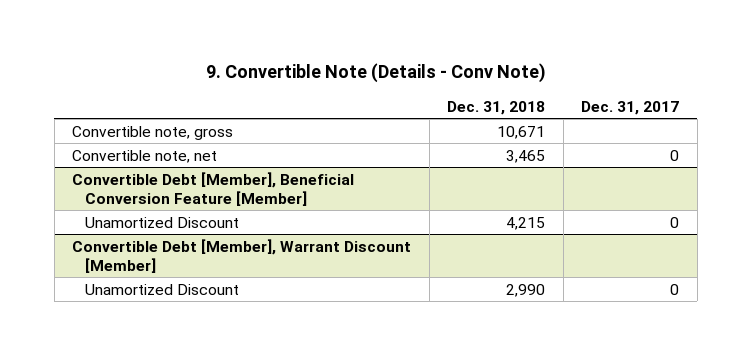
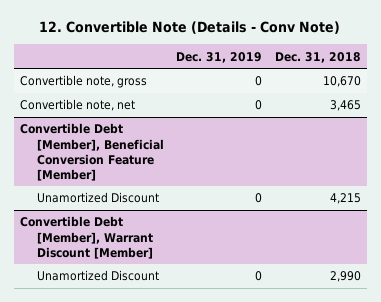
[205,63,546,84] 9. Convertible Note (Details - Conv Note) -> [39,21,341,35] 12. Convertible Note (Details - Conv Note)
[581,100,680,115] Dec. 31, 2017 -> none
none -> [176,51,263,63] Dec. 31, 2019
[497,125,546,139] 10,671 -> [322,76,361,88] 10,670

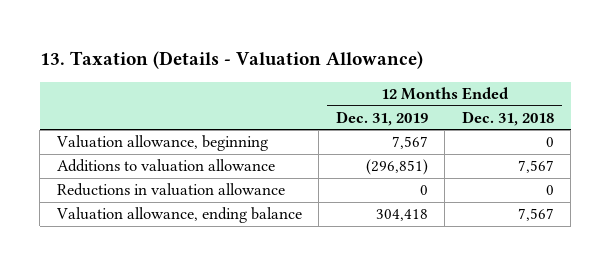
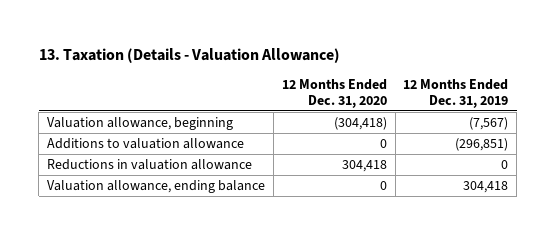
[461,110,554,126] Dec. 31, 2018 -> none
none -> [281,78,387,108] 12 Months Ended Dec. 31, 2020
[391,136,428,150] 7,567 -> [469,117,509,131] (7,567)

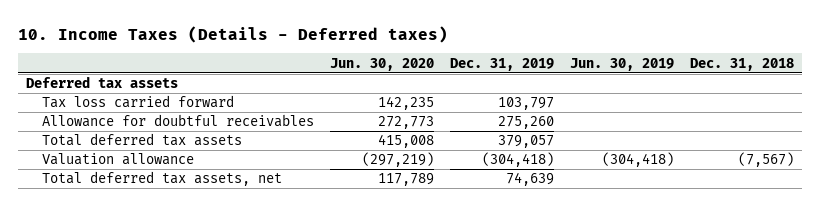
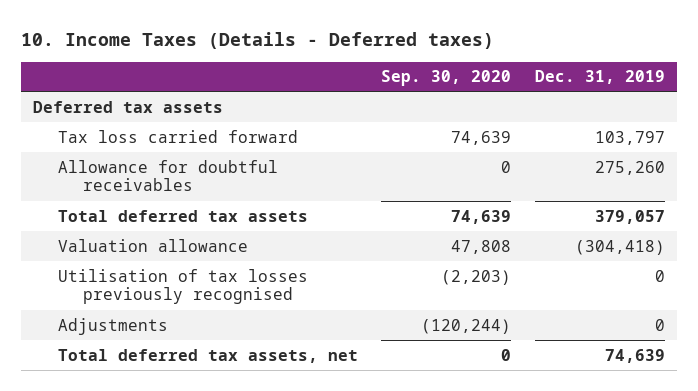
[329,57,434,71] Jun. 30, 2020 -> none
[569,57,674,71] Jun. 30, 2019 -> none
[690,57,795,71] Dec. 31, 2018 -> none
none -> [381,70,512,87] Sep. 30, 2020
none -> [57,268,308,305] Utilisation of tax losses previously recognised
none -> [57,317,168,335] Adjustments

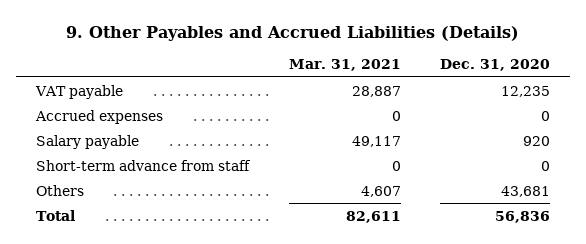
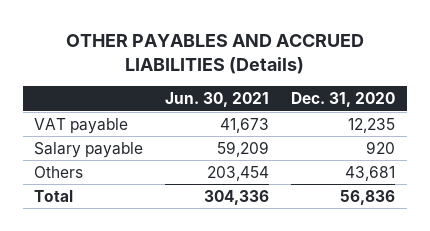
[66,25,520,41] 9. Other Payables and Accrued Liabilities (Details) -> [65,34,364,75] OTHER PAYABLES AND ACCRUED LIABILITIES (Details)
[288,59,401,72] Mar. 31, 2021 -> none
none -> [165,92,270,108] Jun. 30, 2021
[34,109,163,124] Accrued expenses -> none
[35,159,251,171] Short-term advance from staff -> none

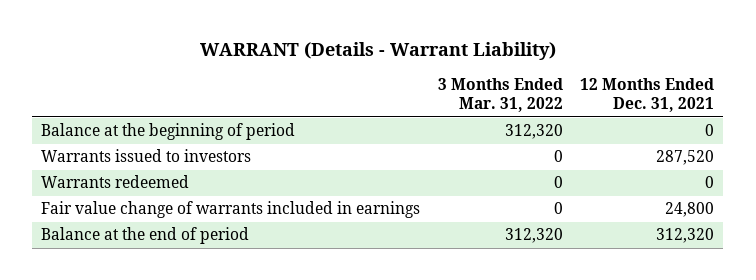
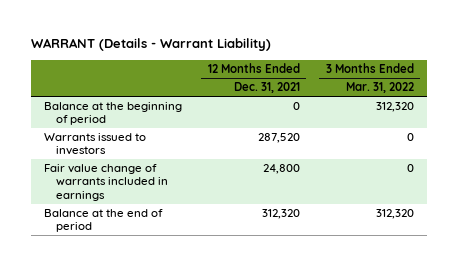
[41,175,190,189] Warrants redeemed -> none

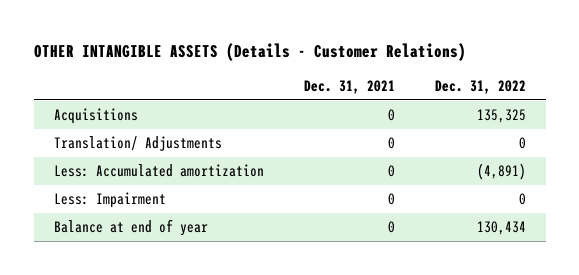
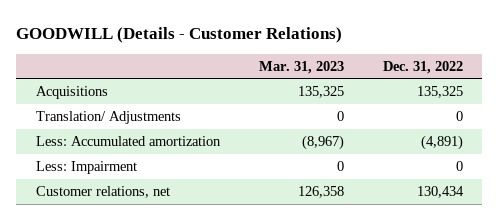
[33,42,466,61] OTHER INTANGIBLE ASSETS (Details - Customer Relations) -> [16,27,343,44] GOODWILL (Details - Customer Relations)
[303,79,395,94] Dec. 31, 2021 -> none
none -> [258,60,344,74] Mar. 31, 2023
[53,219,208,237] Balance at end of year -> [35,186,170,199] Customer relations, net

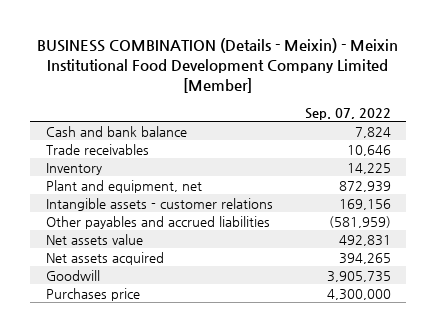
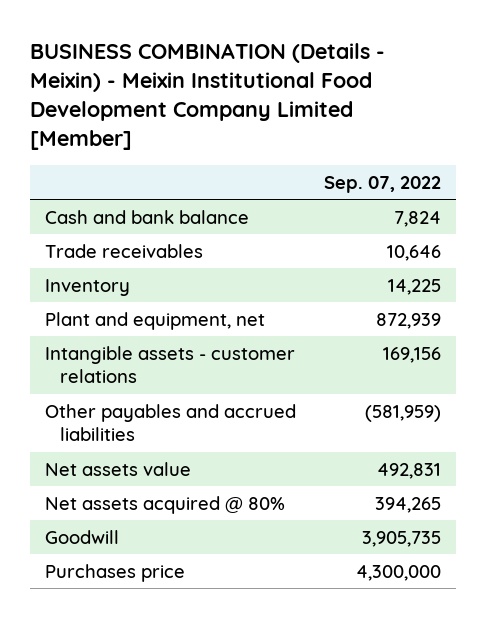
[45,251,164,265] Net assets acquired -> [44,495,285,514] Net assets acquired @ 80%

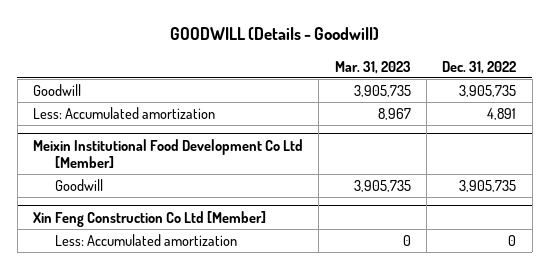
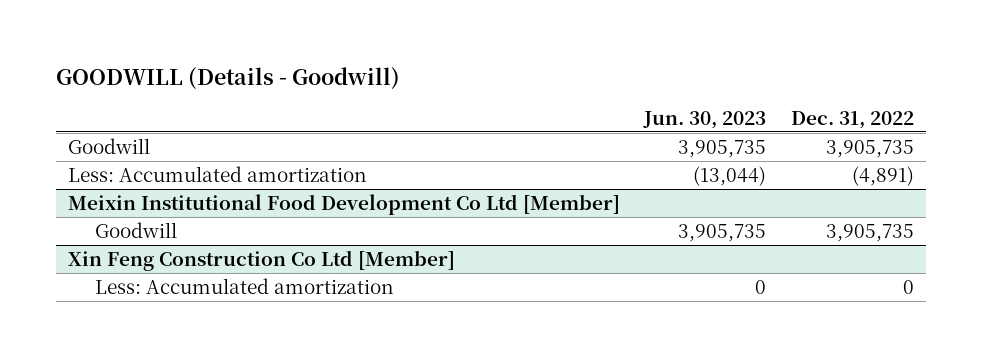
[334,60,411,74] Mar. 31, 2023 -> none
none -> [643,110,767,129] Jun. 30, 2023
[487,107,517,120] 4,891 -> [851,165,914,186] (4,891)

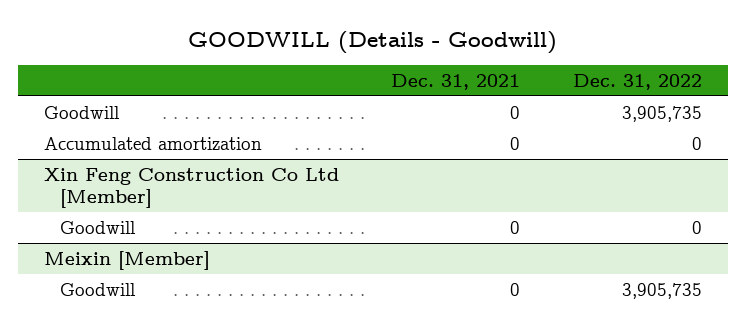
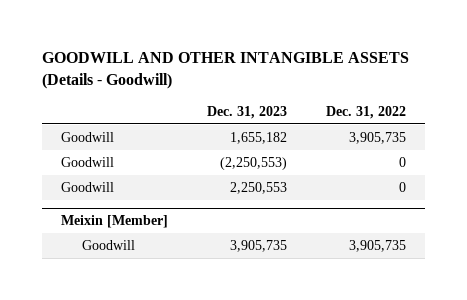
[187,30,557,54] GOODWILL (Details - Goodwill) -> [41,52,409,89] GOODWILL AND OTHER INTANGIBLE ASSETS (Details - Goodwill)
[391,74,521,91] Dec. 31, 2021 -> none
none -> [206,105,287,119] Dec. 31, 2023
[43,136,262,150] Accumulated amortization -> none
[43,167,339,209] Xin Feng Construction Co Ltd [Member] -> none
none -> [61,182,115,193] Goodwill

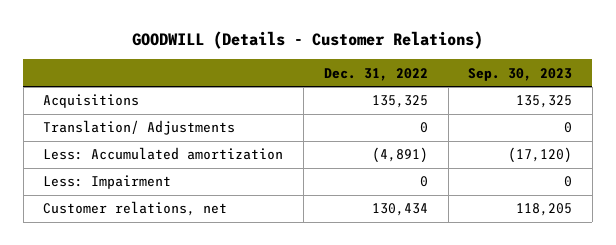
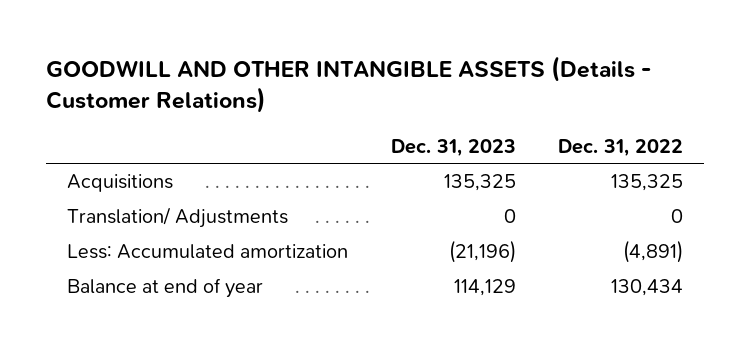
[131,31,483,50] GOODWILL (Details - Customer Relations) -> [46,56,652,114] GOODWILL AND OTHER INTANGIBLE ASSETS (Details - Customer Relations)
[468,67,573,81] Sep. 30, 2023 -> none
none -> [390,138,516,157] Dec. 31, 2023
[43,175,172,190] Less: Impairment -> none
[43,201,228,217] Customer relations, net -> [67,278,264,299] Balance at end of year

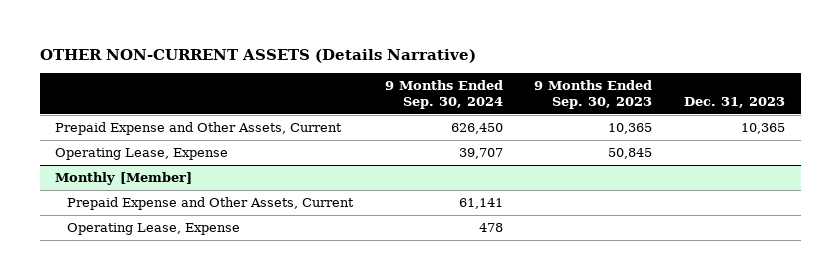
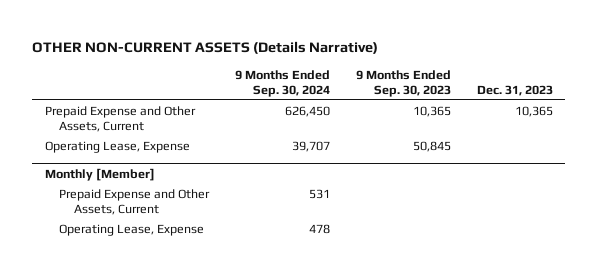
[458,198,503,210] 61,141 -> [309,189,331,200] 531

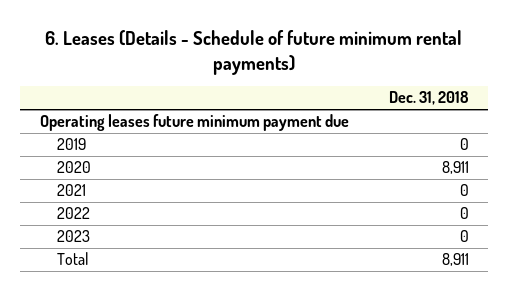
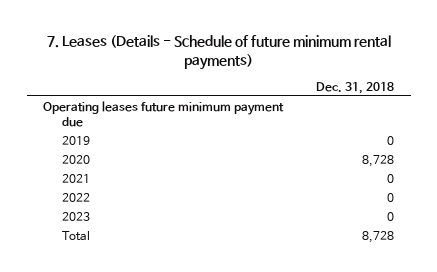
[45,30,463,75] 6. Leases (Details - Schedule of future minimum rental payments) -> [46,34,391,70] 7. Leases (Details - Schedule of future minimum rental payments)
[441,161,469,175] 8,911 -> [362,154,395,167] 8,728
[441,253,469,267] 8,911 -> [362,230,395,243] 8,728

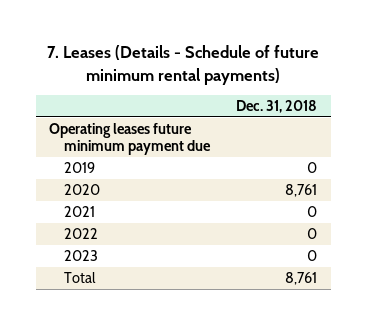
[362,154,395,167] 8,728 -> [285,183,318,197] 8,761
[362,230,395,243] 8,728 -> [285,271,318,285] 8,761

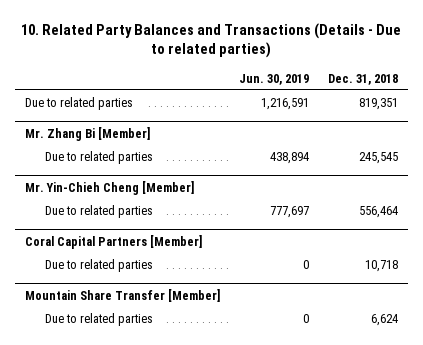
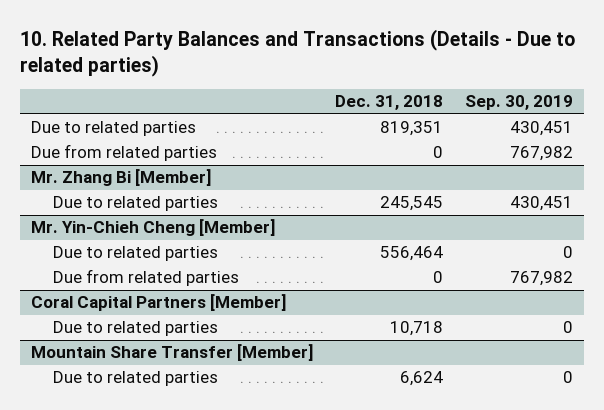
[238,73,309,85] Jun. 30, 2019 -> none
none -> [465,95,574,111] Sep. 30, 2019
none -> [31,144,218,162] Due from related parties
none -> [52,269,239,287] Due from related parties

